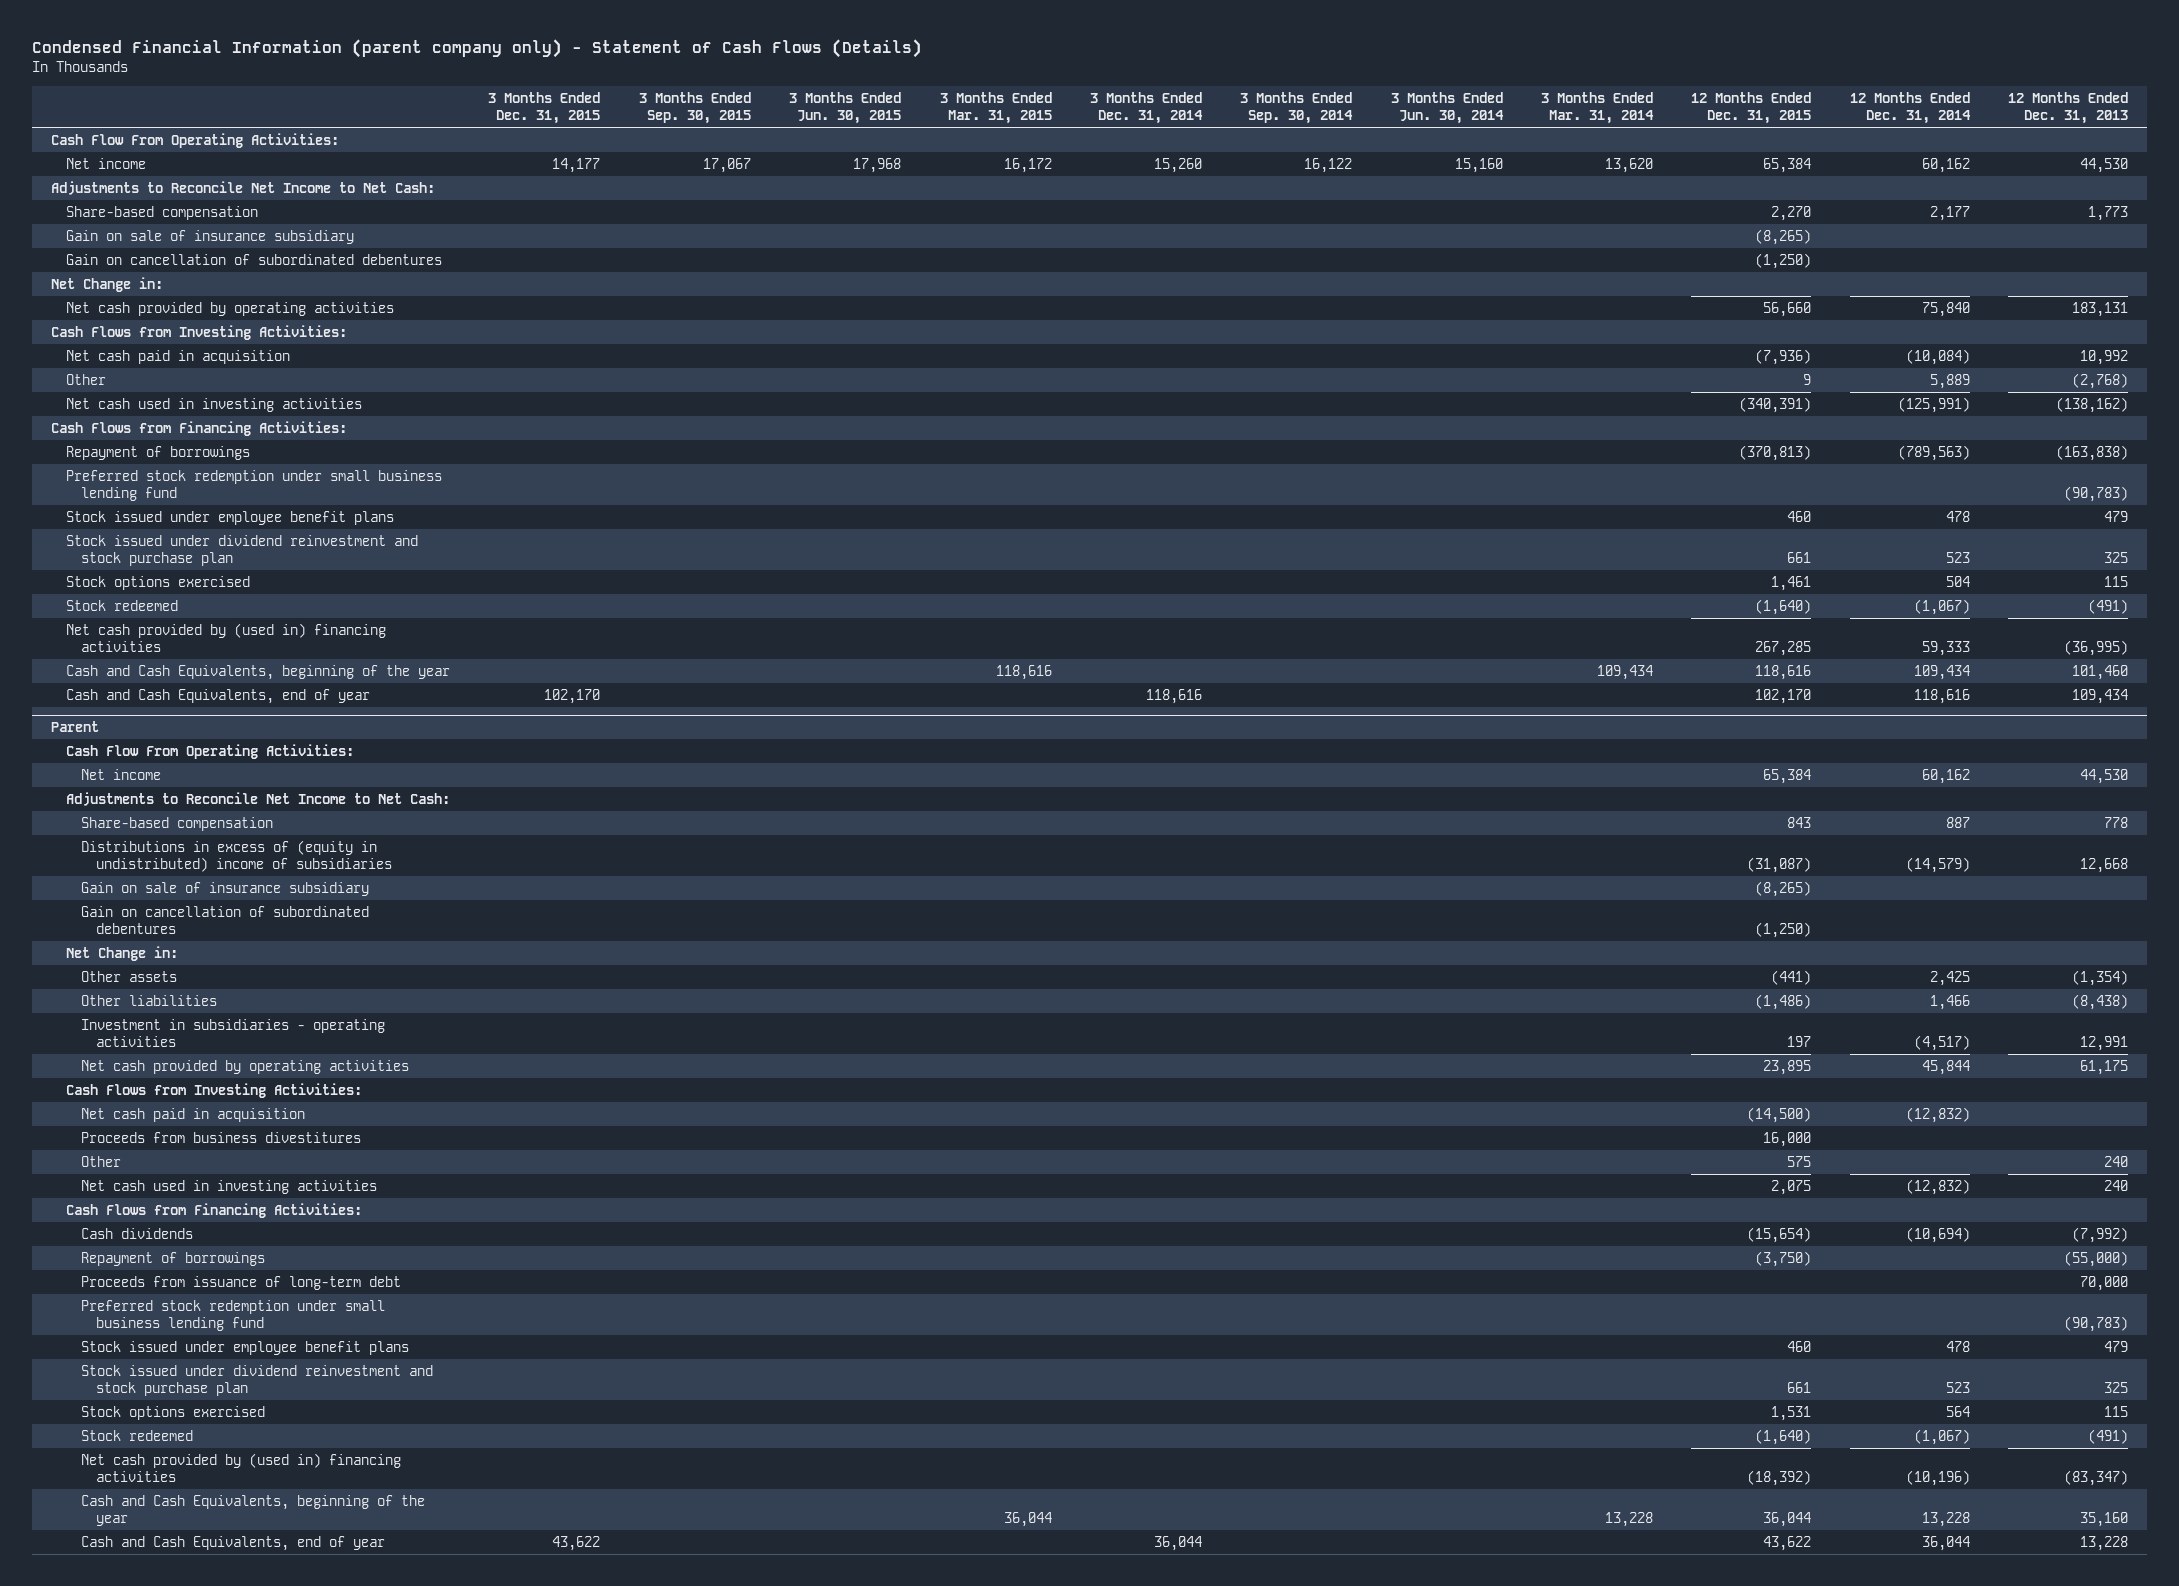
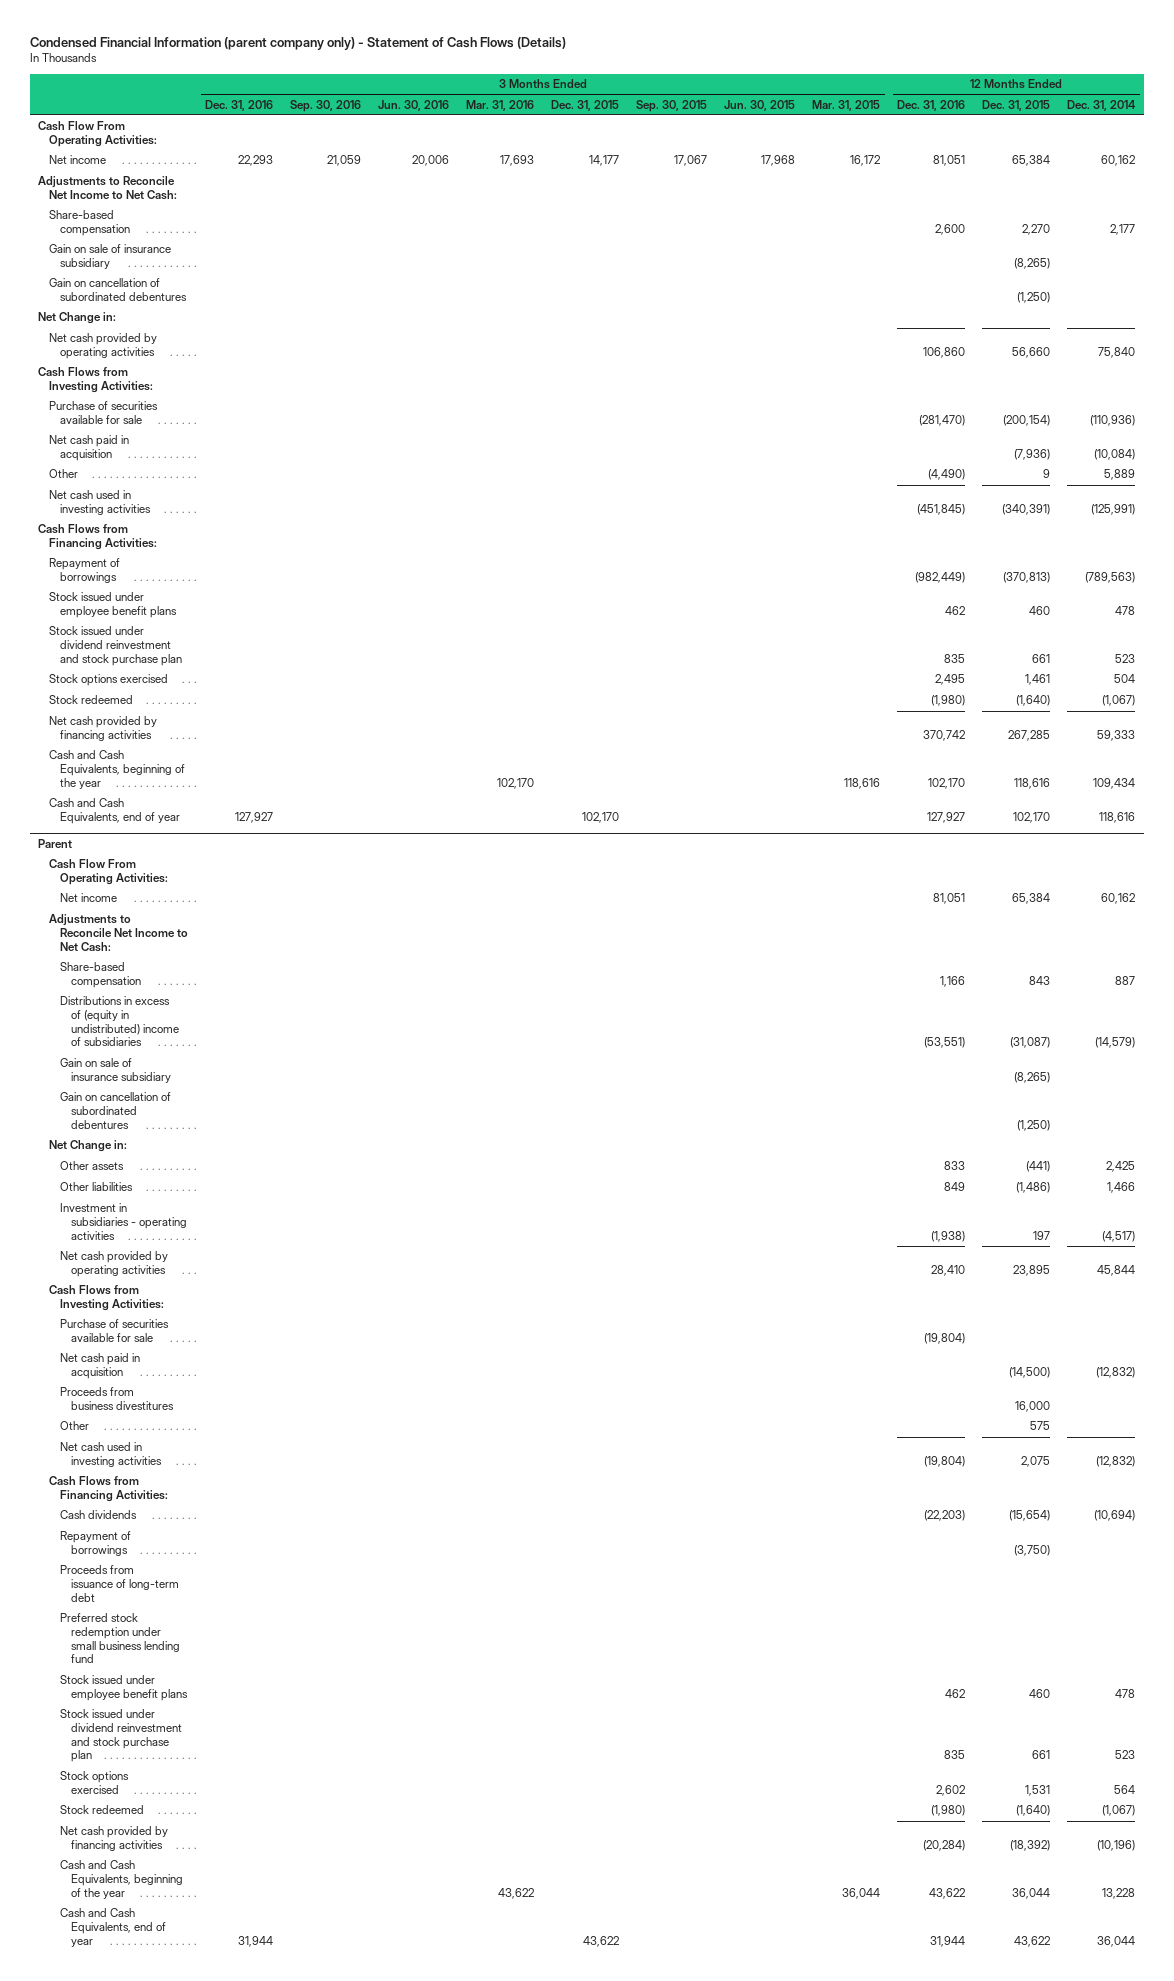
[1089,91,1203,125] 3 Months Ended Dec. 31, 2014 -> none
[1240,91,1354,125] 3 Months Ended Sep. 30, 2014 -> none
[1390,91,1504,125] 3 Months Ended Jun. 30, 2014 -> none
[1541,91,1655,125] 3 Months Ended Mar. 31, 2014 -> none
[2008,91,2129,125] 12 Months Ended Dec. 31, 2013 -> none
none -> [205,99,274,111] Dec. 31, 2016
none -> [290,99,362,112] Sep. 30, 2016
none -> [378,99,450,111] Jun. 30, 2016
none -> [466,99,535,111] Mar. 31, 2016
none -> [897,99,966,111] Dec. 31, 2016
none -> [49,401,159,425] Purchase of securities available for sale
[65,469,442,501] Preferred stock redemption under small business lending fund -> none
[65,622,386,652] Net cash provided by (used in) financing activities -> [49,716,158,742] Net cash provided by financing activities
none -> [60,1319,170,1343] Purchase of securities available for sale
[80,1452,401,1482] Net cash provided by (used in) financing activities -> [60,1826,169,1852] Net cash provided by financing activities

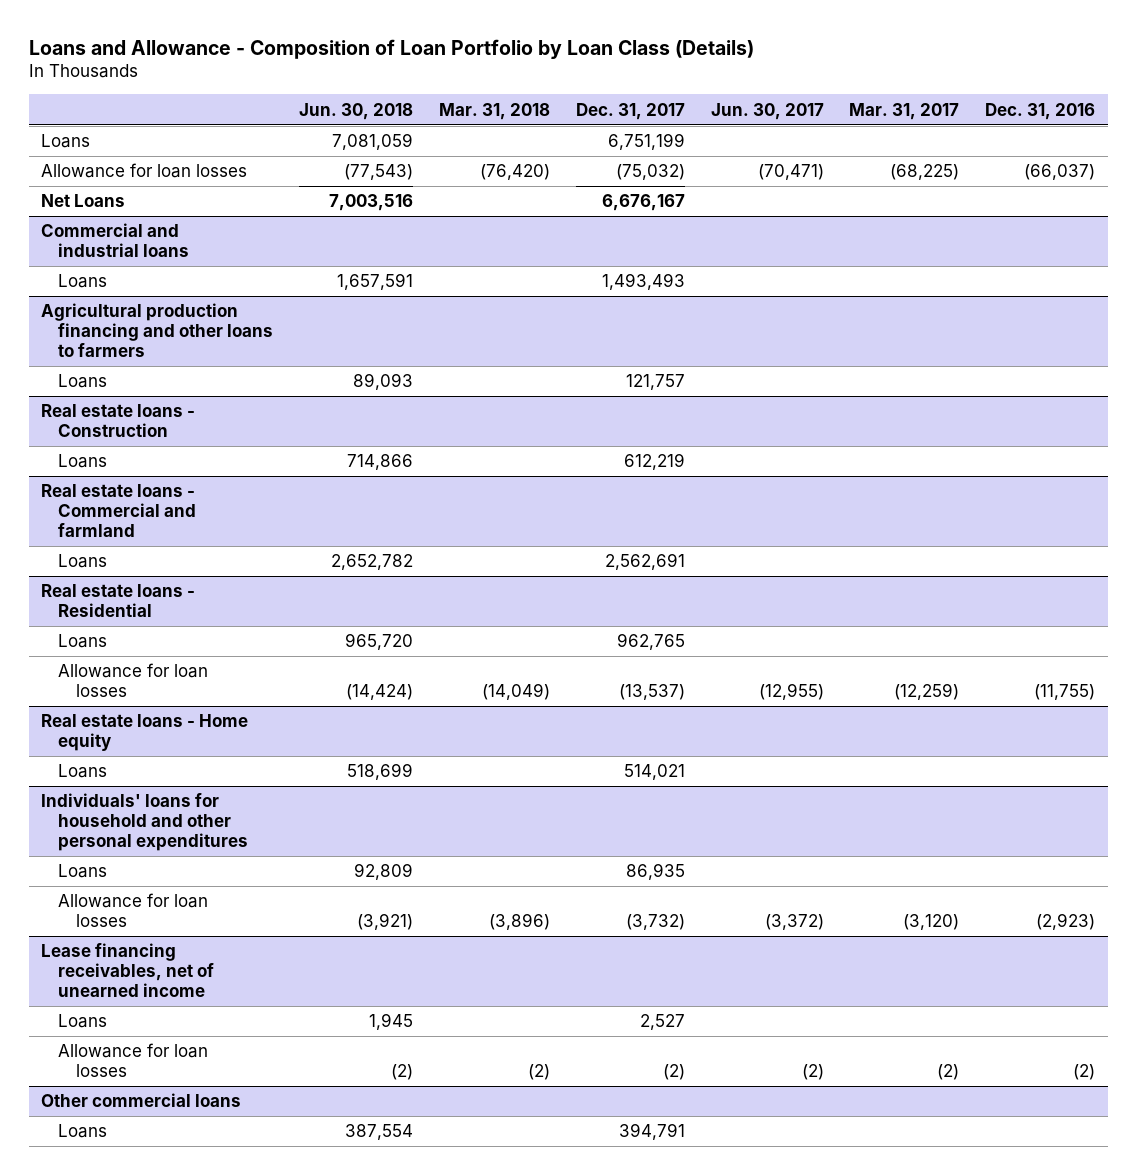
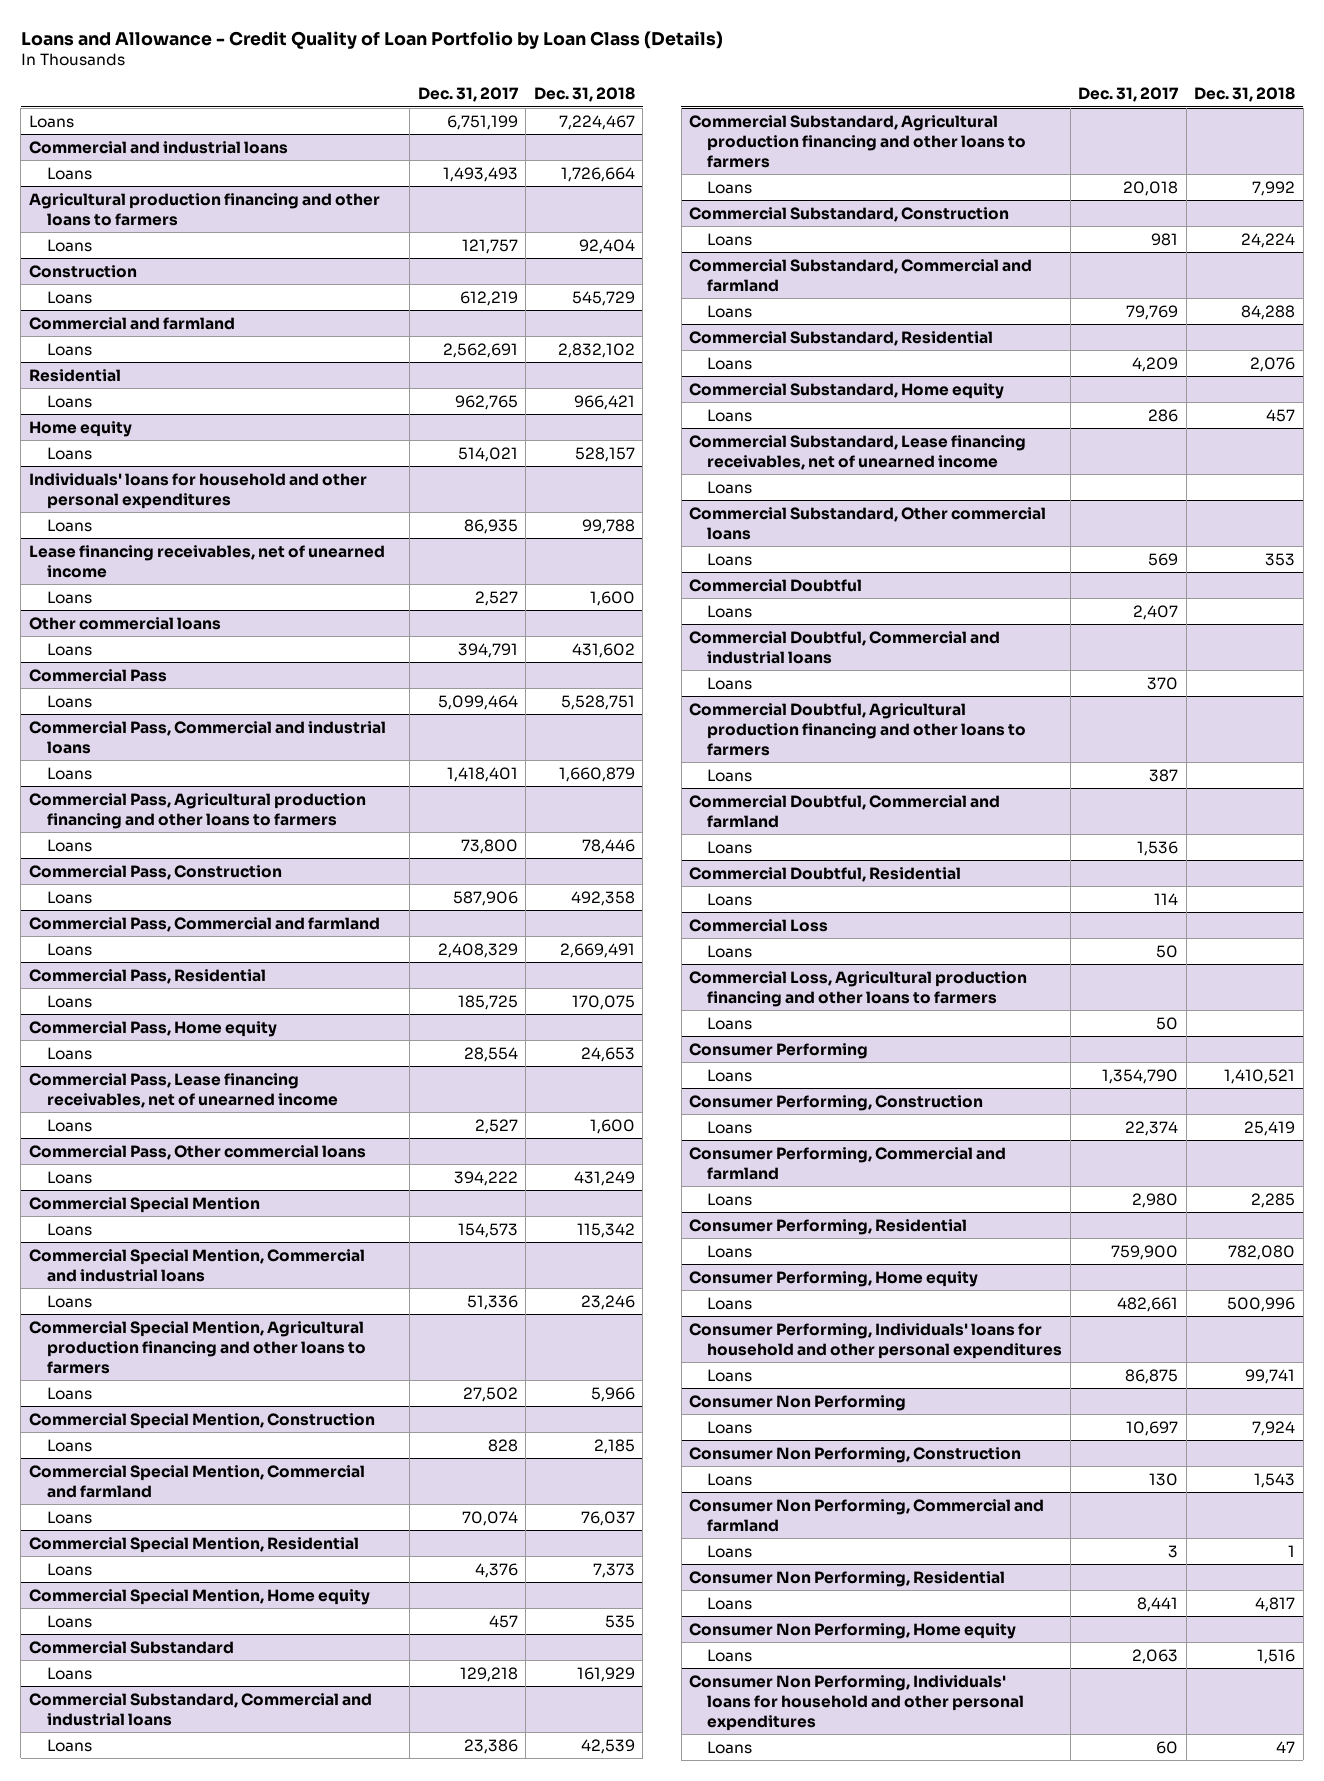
[28,38,754,59] Loans and Allowance - Composition of Loan Portfolio by Loan Class (Details) -> [20,30,723,49] Loans and Allowance - Credit Quality of Loan Portfolio by Loan Class (Details)
[299,102,414,120] Jun. 30, 2018 -> none
[438,102,550,120] Mar. 31, 2018 -> none
[710,102,824,120] Jun. 30, 2017 -> none
[849,102,960,120] Mar. 31, 2017 -> none
[985,102,1096,120] Dec. 31, 2016 -> none
none -> [533,87,635,103] Dec. 31, 2018
[41,163,248,179] Allowance for loan losses -> none
[41,194,126,208] Net Loans -> none
[41,404,196,437] Real estate loans - Construction -> [28,264,137,278] Construction
[41,484,197,537] Real estate loans - Commercial and farmland -> [28,316,235,330] Commercial and farmland
[41,584,196,617] Real estate loans - Residential -> [28,368,121,382] Residential
[58,663,209,697] Allowance for loan losses -> none
[41,714,249,751] Real estate loans - Home equity -> [28,420,132,437] Home equity
[58,893,209,927] Allowance for loan losses -> none
[58,1043,209,1077] Allowance for loan losses -> none
none -> [28,668,167,682] Commercial Pass
none -> [46,694,92,708] Loans
none -> [28,720,386,754] Commercial Pass, Commercial and industrial loans
none -> [46,766,92,780] Loans
none -> [28,792,366,829] Commercial Pass, Agricultural production financing and other loans to farmers
none -> [46,838,92,852] Loans
none -> [28,864,282,880] Commercial Pass, Construction
none -> [46,890,92,904] Loans
none -> [28,916,380,932] Commercial Pass, Commercial and farmland
none -> [46,942,92,956] Loans
none -> [28,968,266,984] Commercial Pass, Residential
none -> [46,994,92,1008] Loans
none -> [28,1020,277,1037] Commercial Pass, Home equity
none -> [46,1046,92,1060] Loans
none -> [28,1072,338,1108] Commercial Pass, Lease financing receivables, net of unearned income
none -> [46,1118,92,1132] Loans
none -> [28,1144,366,1160] Commercial Pass, Other commercial loans
none -> [46,1170,92,1184] Loans
none -> [28,1196,260,1213] Commercial Special Mention
none -> [46,1222,92,1236] Loans
none -> [28,1248,365,1282] Commercial Special Mention, Commercial and industrial loans
none -> [46,1294,92,1308] Loans
none -> [28,1320,366,1374] Commercial Special Mention, Agricultural production financing and other loans to farmers
none -> [46,1386,92,1400] Loans
none -> [28,1412,375,1429] Commercial Special Mention, Construction
none -> [46,1438,92,1452] Loans
none -> [28,1464,365,1498] Commercial Special Mention, Commercial and farmland
none -> [46,1510,92,1524] Loans
none -> [28,1536,359,1553] Commercial Special Mention, Residential
none -> [46,1562,92,1576] Loans
none -> [28,1588,370,1605] Commercial Special Mention, Home equity
none -> [46,1614,92,1628] Loans
none -> [28,1640,234,1654] Commercial Substandard
none -> [46,1666,92,1680] Loans
none -> [28,1692,372,1726] Commercial Substandard, Commercial and industrial loans
none -> [46,1738,92,1752] Loans
none -> [689,114,1027,168] Commercial Substandard, Agricultural production financing and other loans to farmers
none -> [707,180,753,194] Loans
none -> [689,206,1010,222] Commercial Substandard, Construction
none -> [707,232,753,246] Loans
none -> [689,258,1033,292] Commercial Substandard, Commercial and farmland
none -> [707,304,753,318] Loans
none -> [689,330,994,346] Commercial Substandard, Residential
none -> [707,356,753,370] Loans
none -> [689,382,1005,399] Commercial Substandard, Home equity
none -> [707,408,753,422] Loans
none -> [689,434,1027,470] Commercial Substandard, Lease financing receivables, net of unearned income
none -> [707,480,753,494] Loans
none -> [689,506,1047,540] Commercial Substandard, Other commercial loans
none -> [707,552,753,566] Loans
none -> [689,578,863,592] Commercial Doubtful
none -> [707,604,753,618] Loans
none -> [689,630,1001,664] Commercial Doubtful, Commercial and industrial loans
none -> [707,676,753,690] Loans
none -> [689,702,1027,756] Commercial Doubtful, Agricultural production financing and other loans to farmers
none -> [707,768,753,782] Loans
none -> [689,794,1001,828] Commercial Doubtful, Commercial and farmland
none -> [707,840,753,854] Loans
none -> [689,866,962,882] Commercial Doubtful, Residential
none -> [707,892,753,906] Loans
none -> [689,918,829,932] Commercial Loss
none -> [707,944,753,958] Loans
none -> [689,970,1028,1007] Commercial Loss, Agricultural production financing and other loans to farmers
none -> [707,1016,753,1030] Loans
none -> [689,1042,869,1059] Consumer Performing
none -> [707,1068,753,1082] Loans
none -> [689,1094,984,1111] Consumer Performing, Construction
none -> [707,1120,753,1134] Loans
none -> [689,1146,1007,1180] Consumer Performing, Commercial and farmland
none -> [707,1192,753,1206] Loans
none -> [689,1218,968,1235] Consumer Performing, Residential
none -> [707,1244,753,1258] Loans
none -> [689,1270,979,1287] Consumer Performing, Home equity
none -> [707,1296,753,1310] Loans
none -> [689,1322,1063,1359] Consumer Performing, Individuals' loans for household and other personal expenditures
none -> [707,1368,753,1382] Loans
none -> [689,1394,907,1411] Consumer Non Performing
none -> [707,1420,753,1434] Loans
none -> [689,1446,1022,1463] Consumer Non Performing, Construction
none -> [707,1472,753,1486] Loans
none -> [689,1498,1045,1532] Consumer Non Performing, Commercial and farmland
none -> [707,1544,753,1558] Loans
none -> [689,1570,1006,1587] Consumer Non Performing, Residential
none -> [707,1596,753,1610] Loans
none -> [689,1622,1017,1639] Consumer Non Performing, Home equity
none -> [707,1648,753,1662] Loans
none -> [689,1674,1025,1731] Consumer Non Performing, Individuals' loans for household and other personal expenditures
none -> [707,1740,753,1754] Loans

